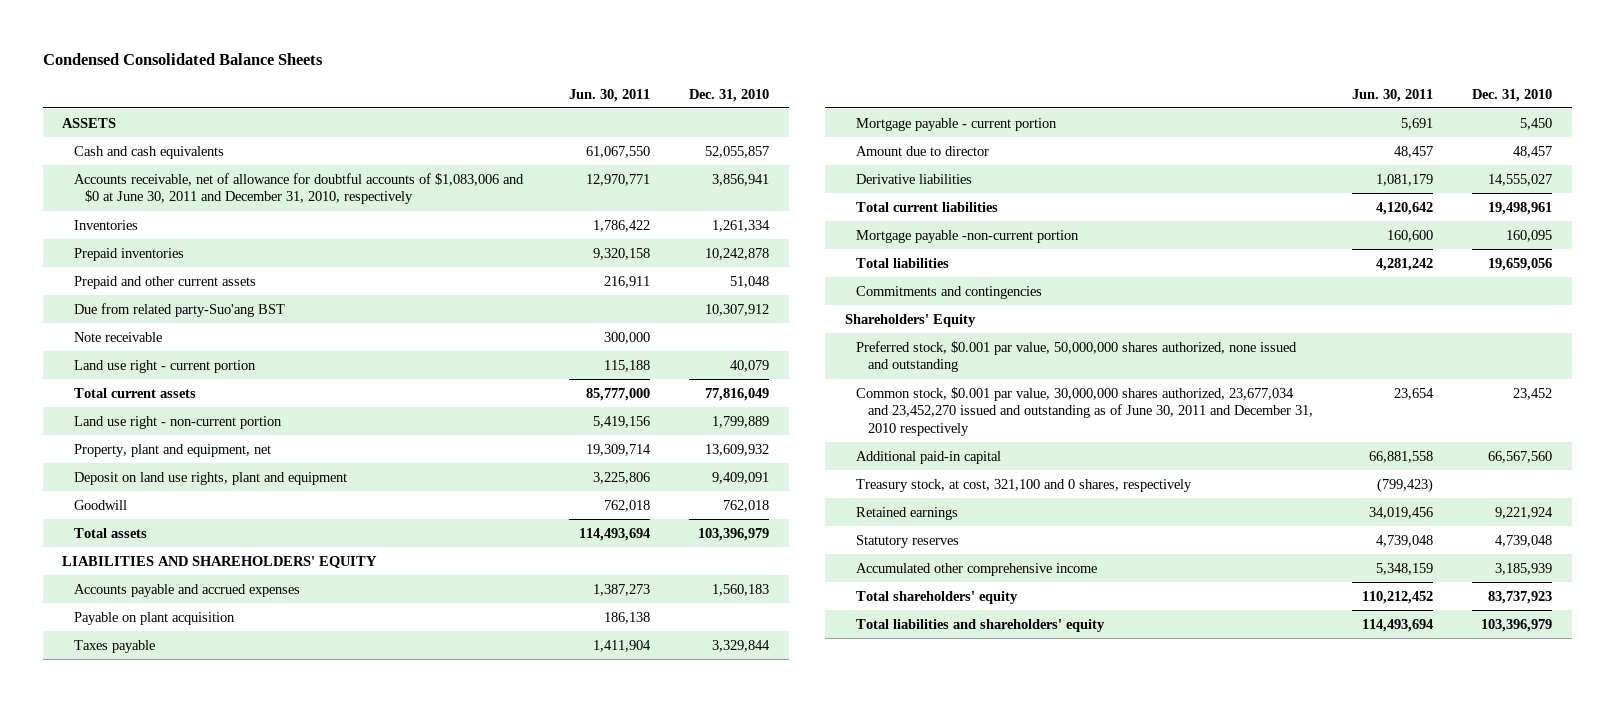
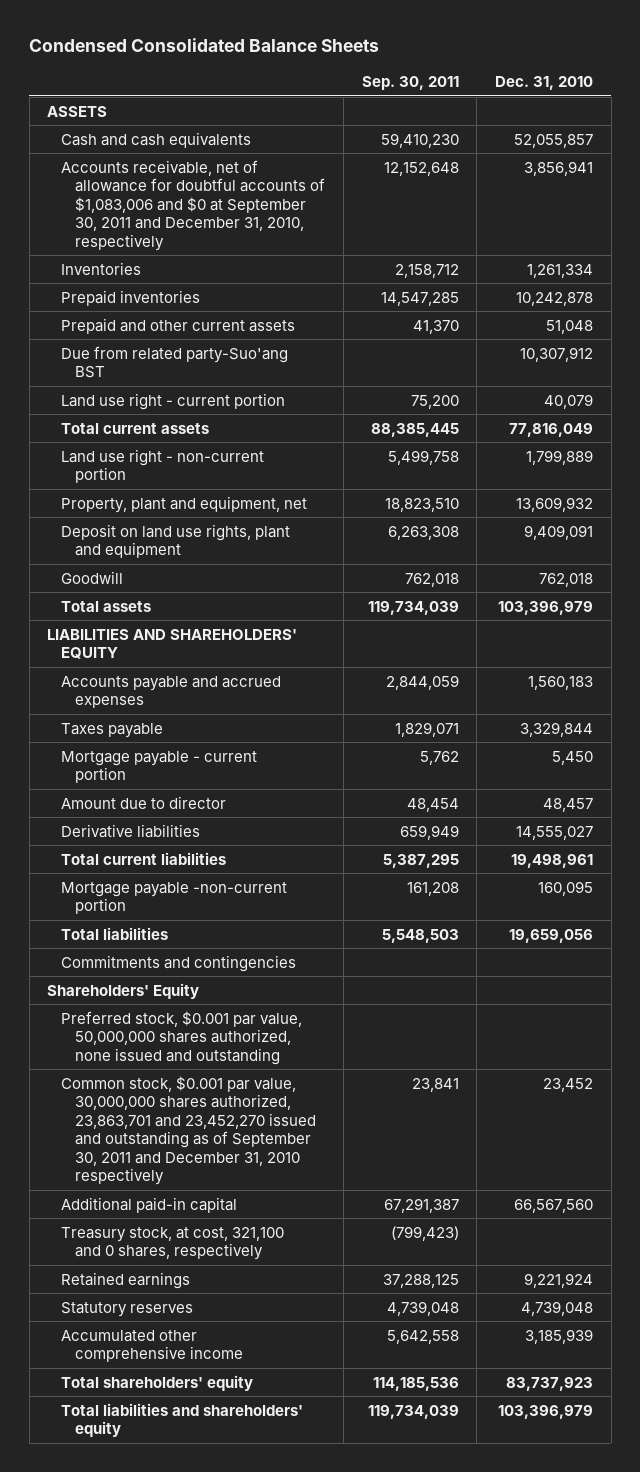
[569,88,651,102] Jun. 30, 2011 -> none
none -> [361,76,459,91] Sep. 30, 2011
[73,172,524,205] Accounts receivable, net of allowance for doubtful accounts of $1,083,006 and $0 at June 30, 2011 and December 31, 2010, respectively -> [61,159,326,251] Accounts receivable, net of allowance for doubtful accounts of $1,083,006 and $0 at September 30, 2011 and December 31, 2010, respectively
[73,331,162,342] Note receivable -> none
[73,611,235,625] Payable on plant acquisition -> none
[856,386,1313,437] Common stock, $0.001 par value, 30,000,000 shares authorized, 23,677,034 and 23,452,270 issued and outstanding as of June 30, 2011 and December 31, 2010 respectively -> [61,1075,317,1185] Common stock, $0.001 par value, 30,000,000 shares authorized, 23,863,701 and 23,452,270 issued and outstanding as of September 30, 2011 and December 31, 2010 respectively

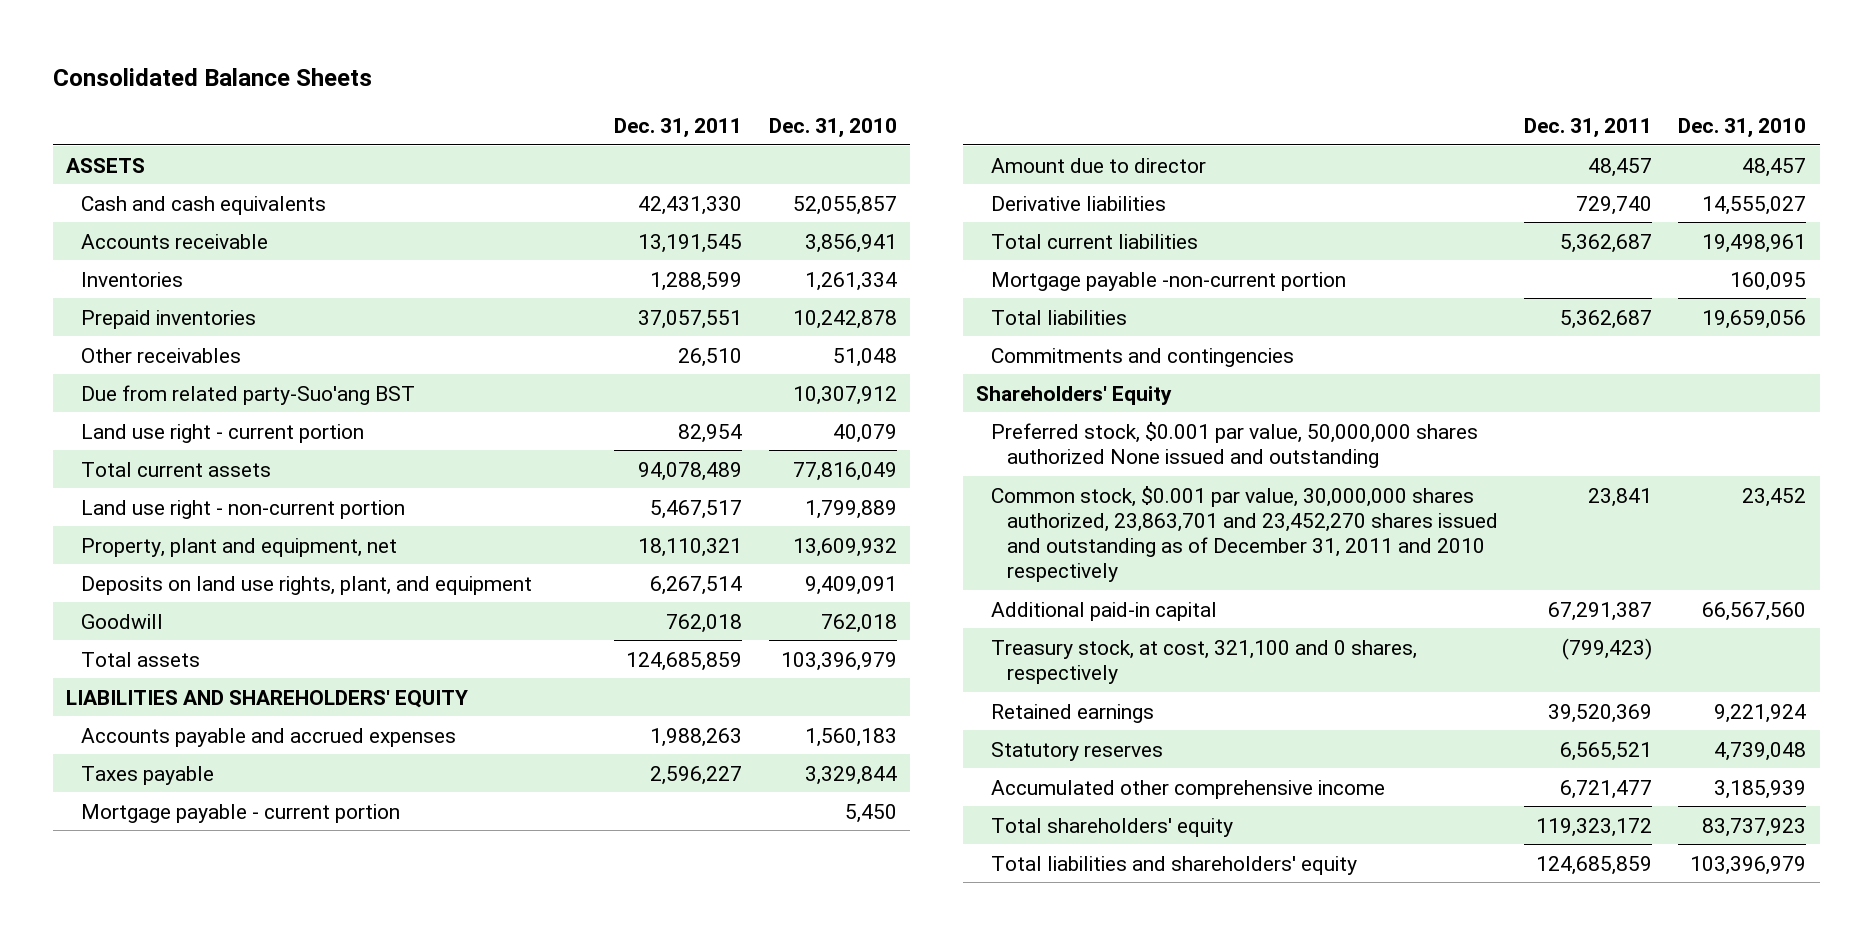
[29,38,380,53] Condensed Consolidated Balance Sheets -> [52,67,372,86] Consolidated Balance Sheets
[361,76,459,91] Sep. 30, 2011 -> none
none -> [614,118,743,139] Dec. 31, 2011
[61,159,326,251] Accounts receivable, net of allowance for doubtful accounts of $1,083,006 and $0 at September 30, 2011 and December 31, 2010, respectively -> [81,233,269,249] Accounts receivable
[61,317,296,334] Prepaid and other current assets -> [81,347,242,363] Other receivables
[61,523,291,559] Deposit on land use rights, plant and equipment -> [81,575,533,595] Deposits on land use rights, plant, and equipment
[61,1010,303,1065] Preferred stock, $0.001 par value, 50,000,000 shares authorized, none issued and outstanding -> [991,421,1479,468] Preferred stock, $0.001 par value, 50,000,000 shares authorized None issued and outstanding
[61,1075,317,1185] Common stock, $0.001 par value, 30,000,000 shares authorized, 23,863,701 and 23,452,270 issued and outstanding as of September 30, 2011 and December 31, 2010 respectively -> [991,485,1498,583] Common stock, $0.001 par value, 30,000,000 shares authorized, 23,863,701 and 23,452,270 shares issued and outstanding as of December 31, 2011 and 2010 respectively

